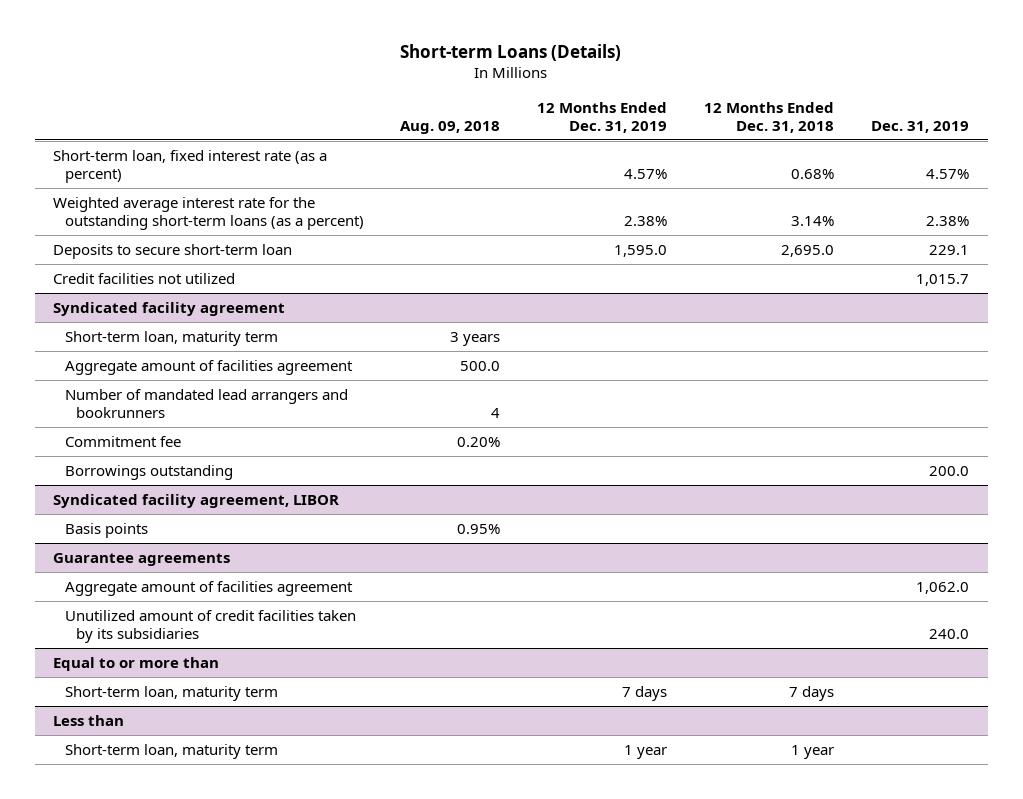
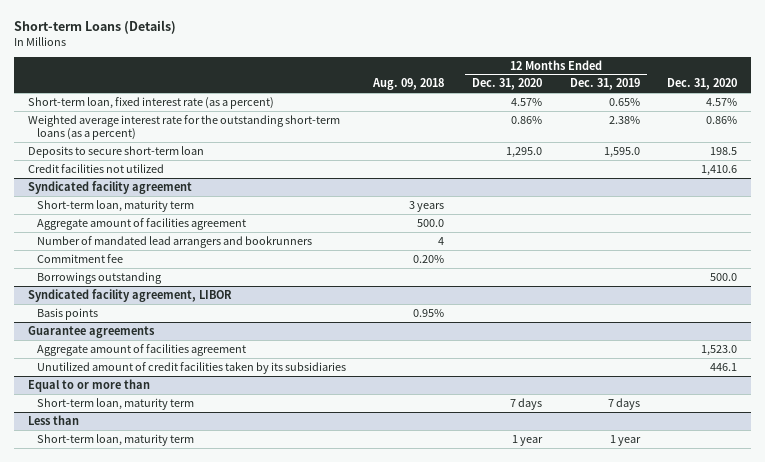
[704,101,835,133] 12 Months Ended Dec. 31, 2018 -> none
[871,120,970,133] Dec. 31, 2019 -> none
none -> [472,78,543,91] Dec. 31, 2020
none -> [667,78,738,91] Dec. 31, 2020
[624,169,668,180] 4.57% -> [608,97,640,106] 0.65%

